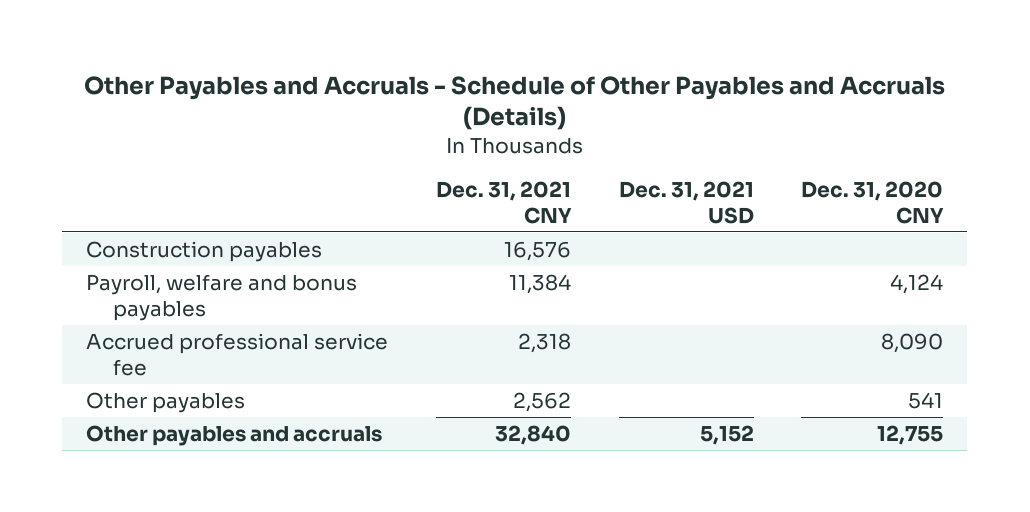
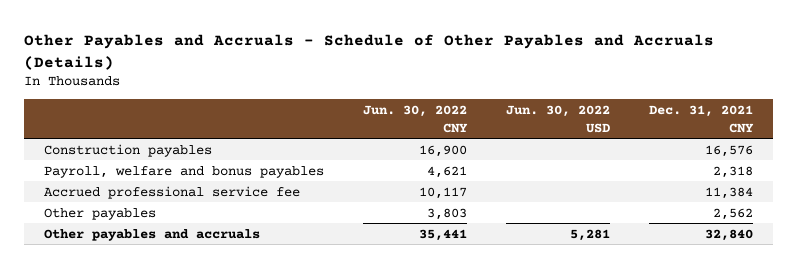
[618,180,754,224] Dec. 31, 2021 USD -> none
[801,180,945,224] Dec. 31, 2020 CNY -> none
none -> [362,104,468,133] Jun. 30, 2022 CNY
none -> [505,104,610,133] Jun. 30, 2022 USD
[508,273,571,294] 11,384 -> [712,165,753,178] 2,318
[517,332,571,353] 2,318 -> [704,186,753,199] 11,384

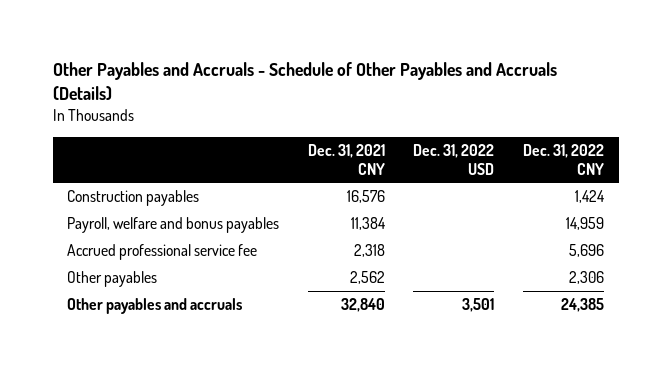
[362,104,468,133] Jun. 30, 2022 CNY -> none
[505,104,610,133] Jun. 30, 2022 USD -> none
none -> [413,143,495,175] Dec. 31, 2022 USD
none -> [523,143,605,175] Dec. 31, 2022 CNY
[712,165,753,178] 2,318 -> [350,216,386,230] 11,384
[704,186,753,199] 11,384 -> [353,243,385,257] 2,318

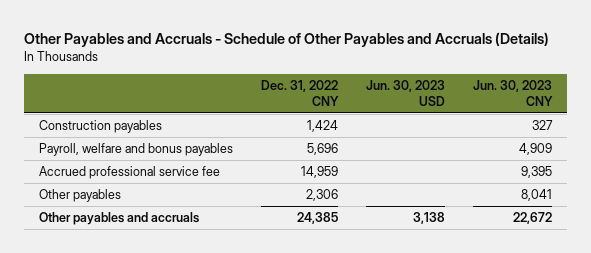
[307,143,385,175] Dec. 31, 2021 CNY -> none
[413,143,495,175] Dec. 31, 2022 USD -> none
none -> [366,80,446,106] Jun. 30, 2023 USD
none -> [473,80,554,106] Jun. 30, 2023 CNY
[566,216,605,230] 14,959 -> [306,143,338,156] 5,696
[569,243,605,257] 5,696 -> [300,166,338,179] 14,959

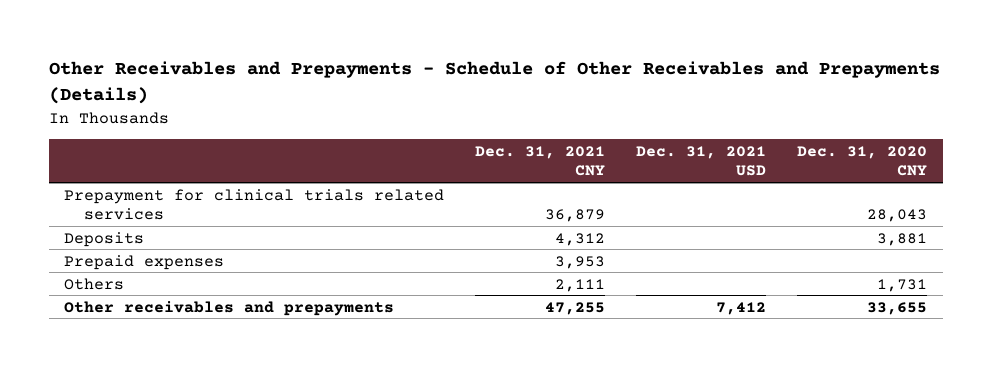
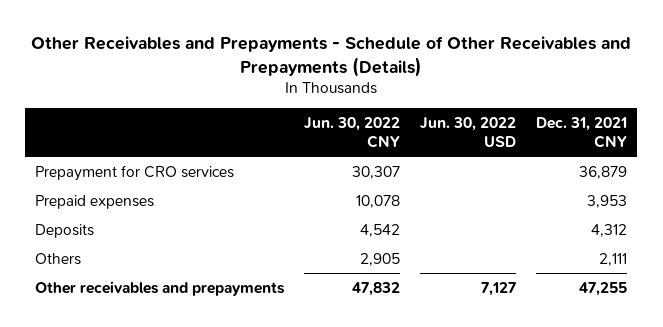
[636,145,767,177] Dec. 31, 2021 USD -> none
[797,145,928,177] Dec. 31, 2020 CNY -> none
none -> [304,117,401,148] Jun. 30, 2022 CNY
none -> [420,117,517,147] Jun. 30, 2022 USD
[64,188,445,220] Prepayment for clinical trials related services -> [35,164,235,181] Prepayment for CRO services
[64,231,145,247] Deposits -> [35,223,95,238] Deposits

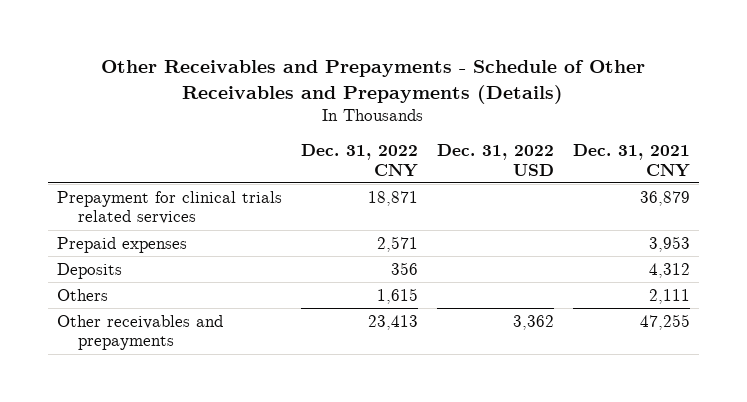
[304,117,401,148] Jun. 30, 2022 CNY -> none
[420,117,517,147] Jun. 30, 2022 USD -> none
none -> [300,143,418,177] Dec. 31, 2022 CNY
none -> [436,143,554,176] Dec. 31, 2022 USD
[35,164,235,181] Prepayment for CRO services -> [56,190,282,225] Prepayment for clinical trials related services

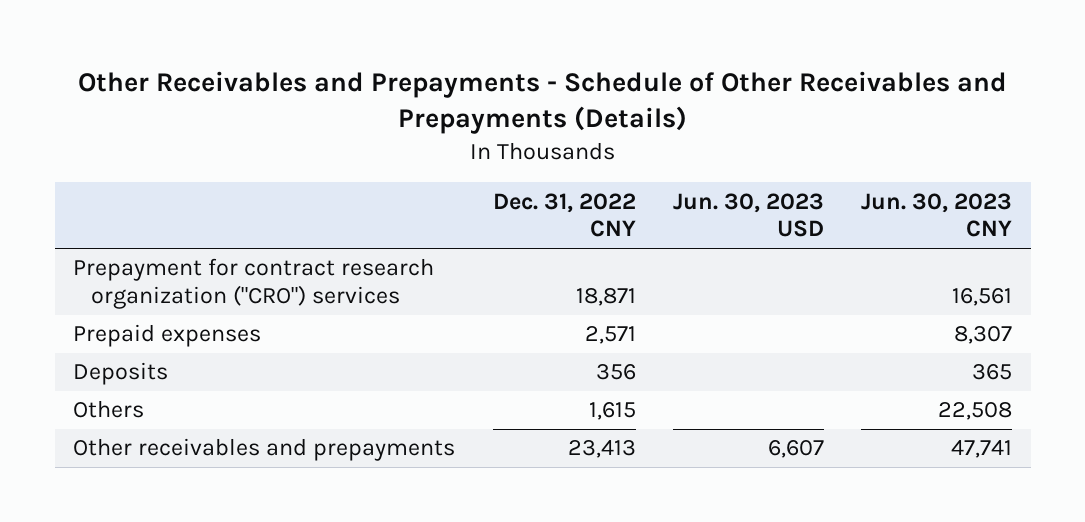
[436,143,554,176] Dec. 31, 2022 USD -> none
[572,143,690,177] Dec. 31, 2021 CNY -> none
none -> [672,192,824,238] Jun. 30, 2023 USD
none -> [861,192,1013,238] Jun. 30, 2023 CNY
[56,190,282,225] Prepayment for clinical trials related services -> [73,258,435,310] Prepayment for contract research organization ("CRO") services

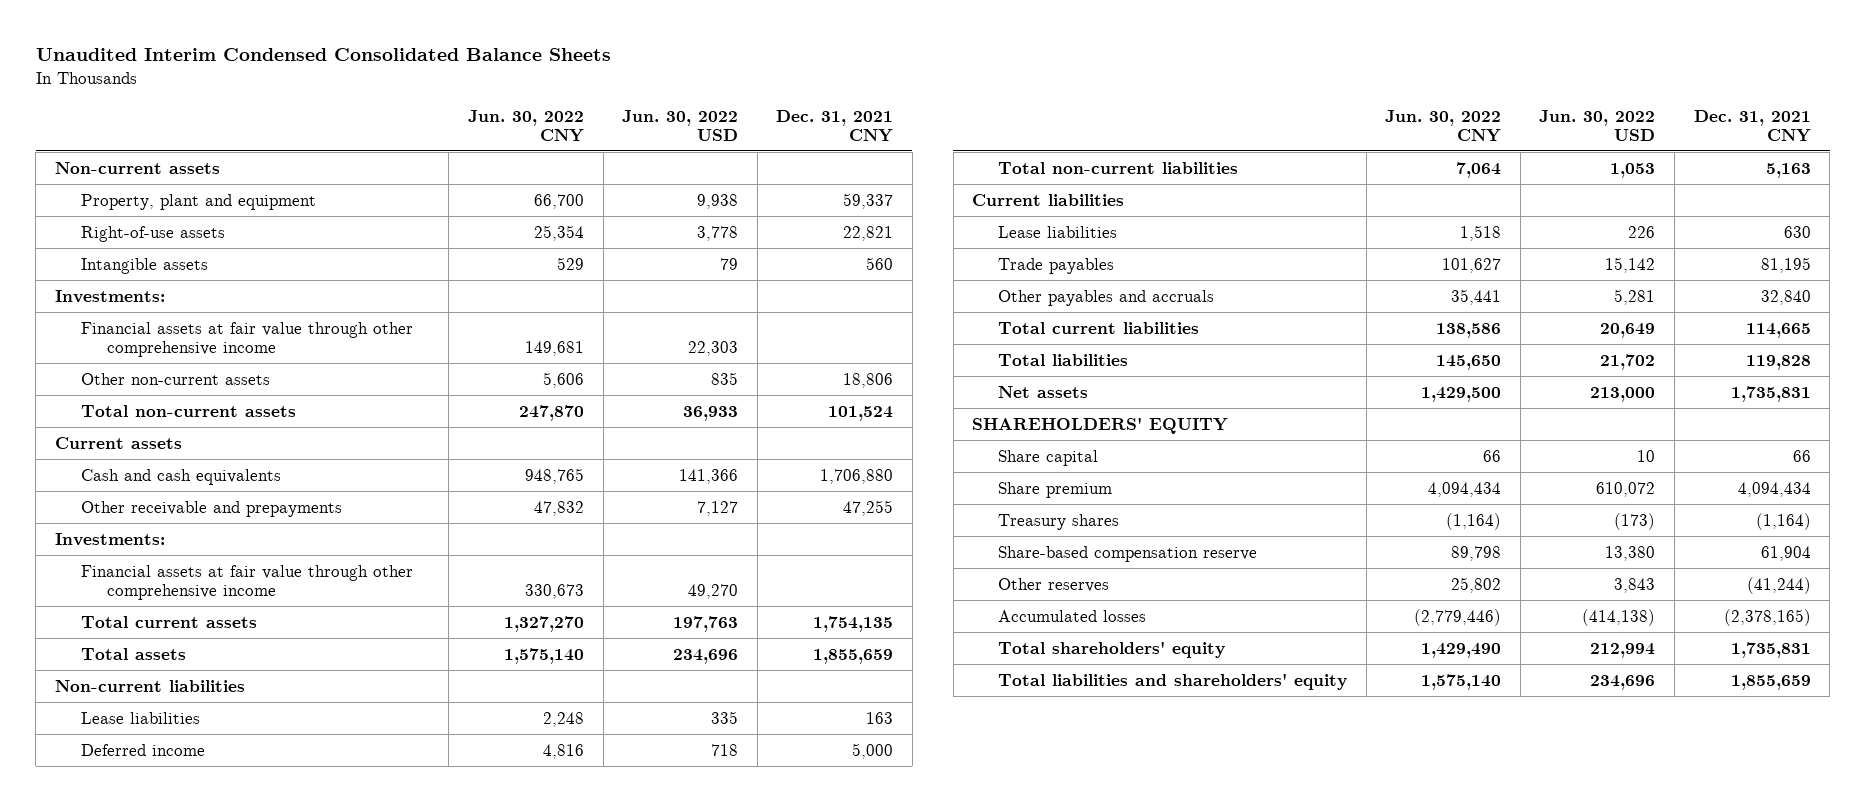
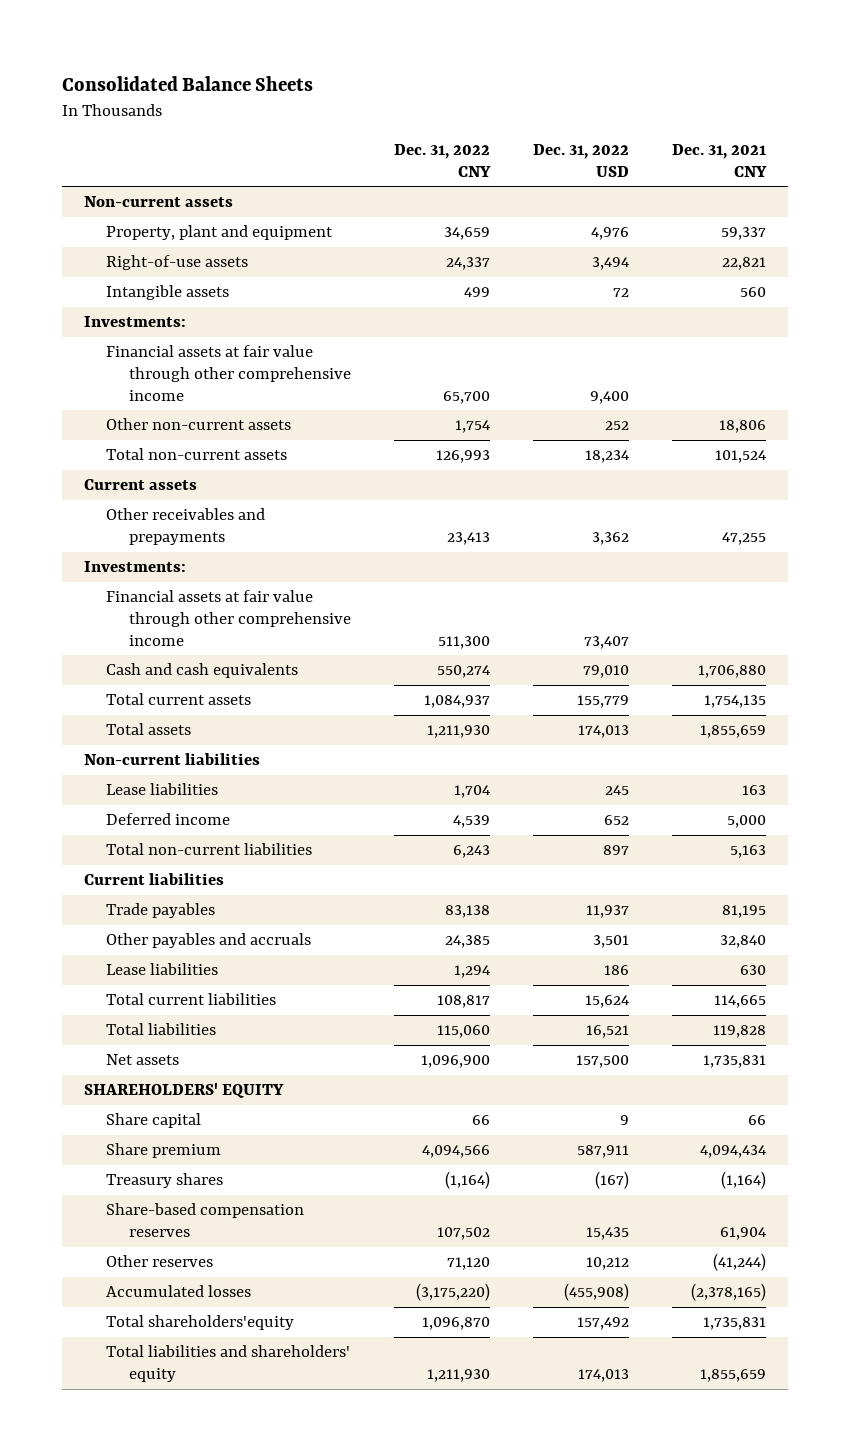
[35,48,611,62] Unaudited Interim Condensed Consolidated Balance Sheets -> [62,76,314,92] Consolidated Balance Sheets
[467,109,584,142] Jun. 30, 2022 CNY -> none
[622,109,739,141] Jun. 30, 2022 USD -> none
none -> [393,144,491,177] Dec. 31, 2022 CNY
none -> [533,144,630,177] Dec. 31, 2022 USD
[80,500,342,517] Other receivable and prepayments -> [106,508,266,546] Other receivables and prepayments
[80,468,281,485] Cash and cash equivalents -> [106,663,299,679] Cash and cash equivalents
[998,225,1118,238] Lease liabilities -> [106,963,219,976] Lease liabilities
[998,545,1258,562] Share-based compensation reserve -> [106,1203,305,1238] Share-based compensation reserves
[998,640,1226,658] Total shareholders' equity -> [106,1315,295,1331] Total shareholders'equity

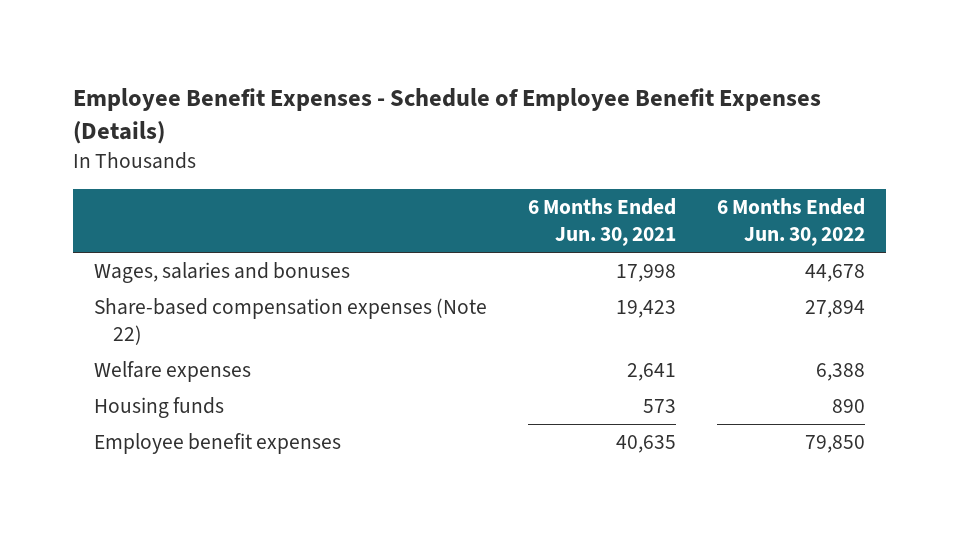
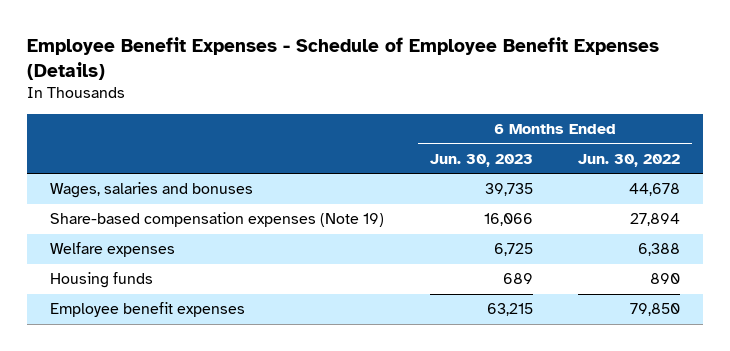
[527,198,676,247] 6 Months Ended Jun. 30, 2021 -> none
none -> [429,153,533,167] Jun. 30, 2023
[93,298,487,345] Share-based compensation expenses (Note 22) -> [49,212,384,228] Share-based compensation expenses (Note 19)

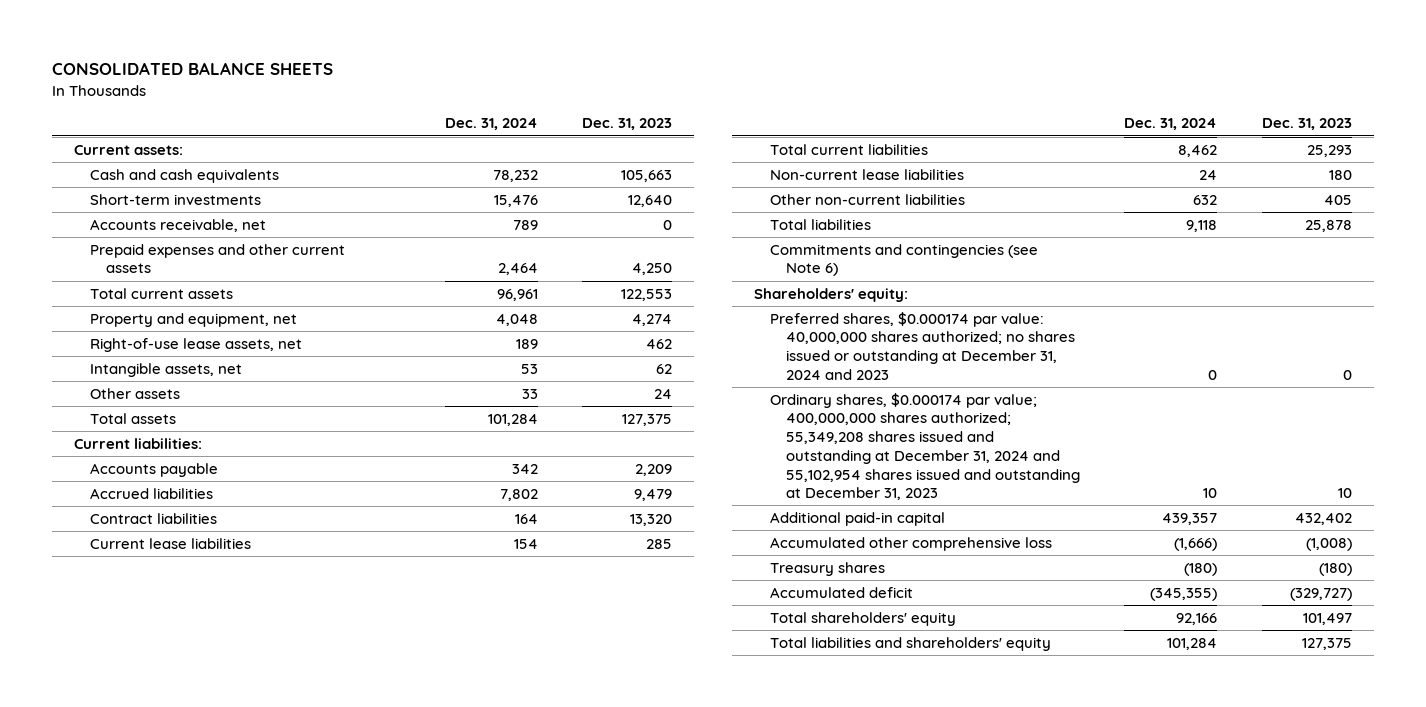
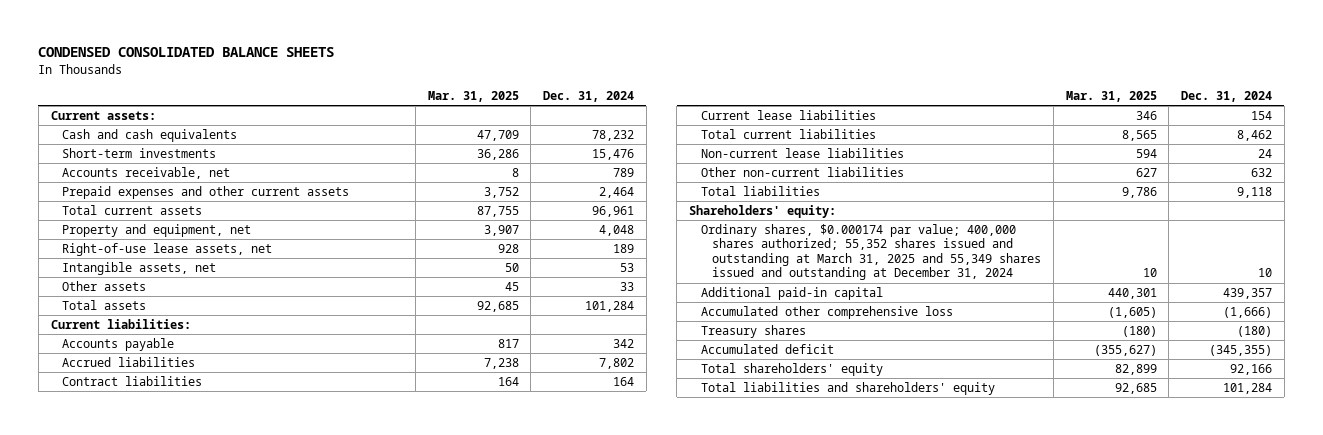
[52,62,334,76] CONSOLIDATED BALANCE SHEETS -> [38,47,335,58] CONDENSED CONSOLIDATED BALANCE SHEETS
[582,118,673,131] Dec. 31, 2023 -> none
none -> [427,90,519,102] Mar. 31, 2025
[769,243,1038,277] Commitments and contingencies (see Note 6) -> none
[769,311,1075,380] Preferred shares, $0.000174 par value: 40,000,000 shares authorized; no shares issued or outstanding at December 31, 2024 and 2023 -> none
[769,392,1080,501] Ordinary shares, $0.000174 par value; 400,000,000 shares authorized; 55,349,208 shares issued and outstanding at December 31, 2024 and 55,102,954 shares issued and outstanding at December 31, 2023 -> [700,224,1042,281] Ordinary shares, $0.000174 par value; 400,000 shares authorized; 55,352 shares issued and outstanding at March 31, 2025 and 55,349 shares issued and outstanding at December 31, 2024

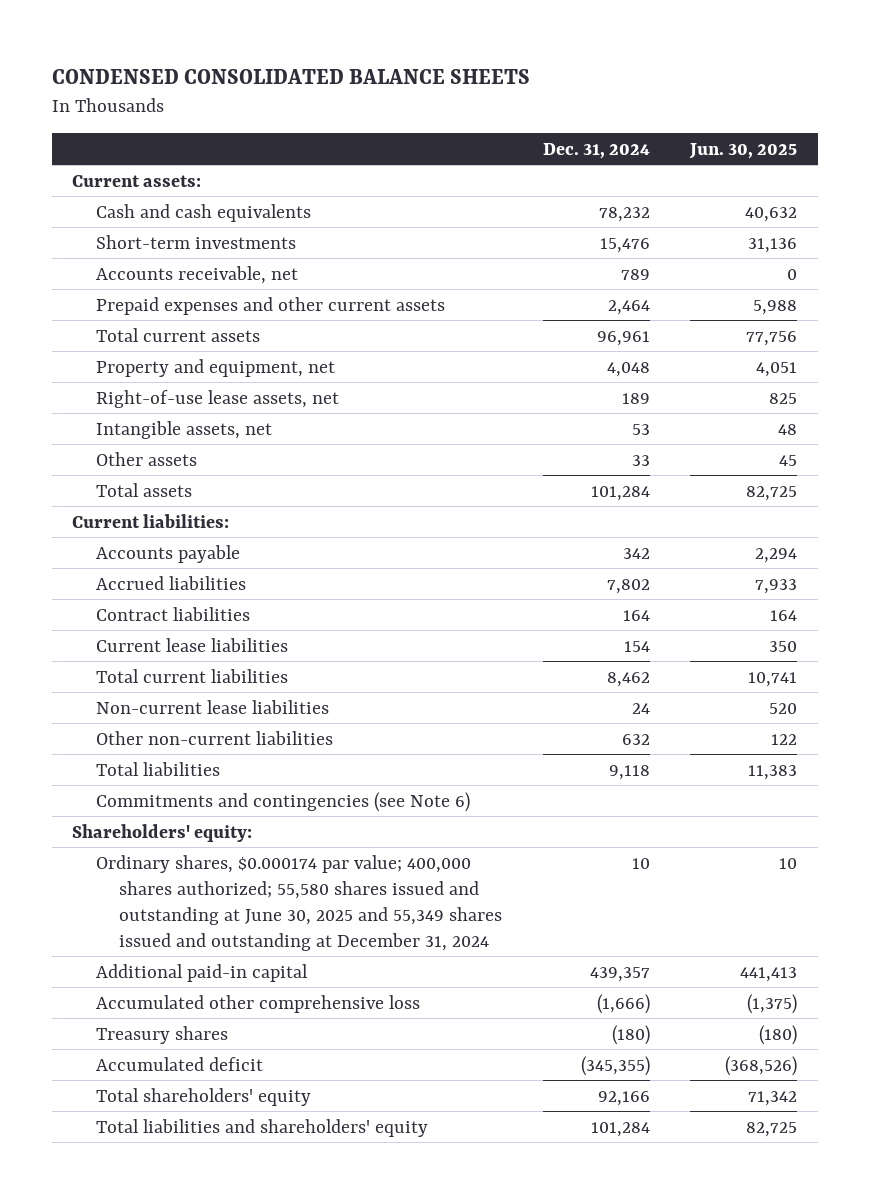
[427,90,519,102] Mar. 31, 2025 -> none
none -> [689,142,798,159] Jun. 30, 2025
none -> [95,791,470,812] Commitments and contingencies (see Note 6)
[700,224,1042,281] Ordinary shares, $0.000174 par value; 400,000 shares authorized; 55,352 shares issued and outstanding at March 31, 2025 and 55,349 shares issued and outstanding at December 31, 2024 -> [95,854,503,951] Ordinary shares, $0.000174 par value; 400,000 shares authorized; 55,580 shares issued and outstanding at June 30, 2025 and 55,349 shares issued and outstanding at December 31, 2024

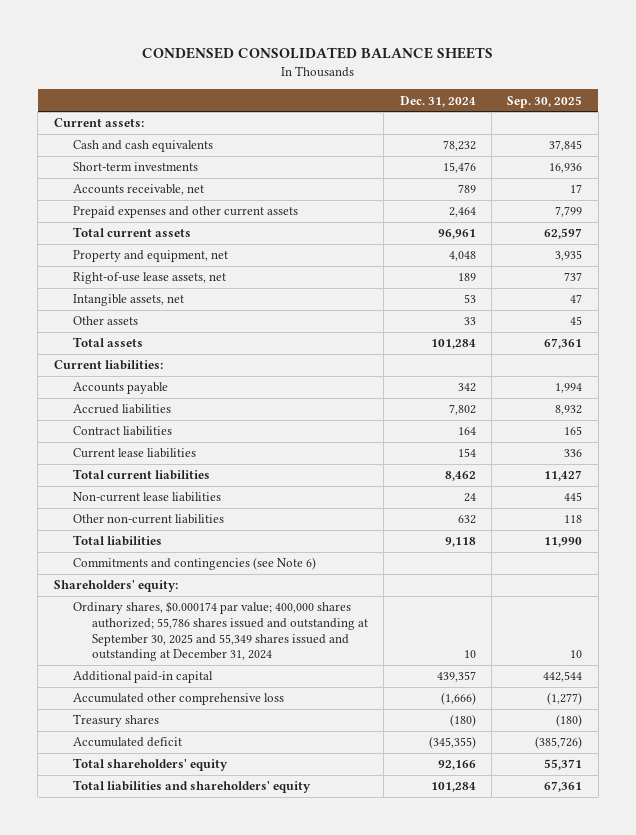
[689,142,798,159] Jun. 30, 2025 -> none
none -> [507,95,583,108] Sep. 30, 2025
[95,854,503,951] Ordinary shares, $0.000174 par value; 400,000 shares authorized; 55,580 shares issued and outstanding at June 30, 2025 and 55,349 shares issued and outstanding at December 31, 2024 -> [72,601,368,662] Ordinary shares, $0.000174 par value; 400,000 shares authorized; 55,786 shares issued and outstanding at September 30, 2025 and 55,349 shares issued and outstanding at December 31, 2024

